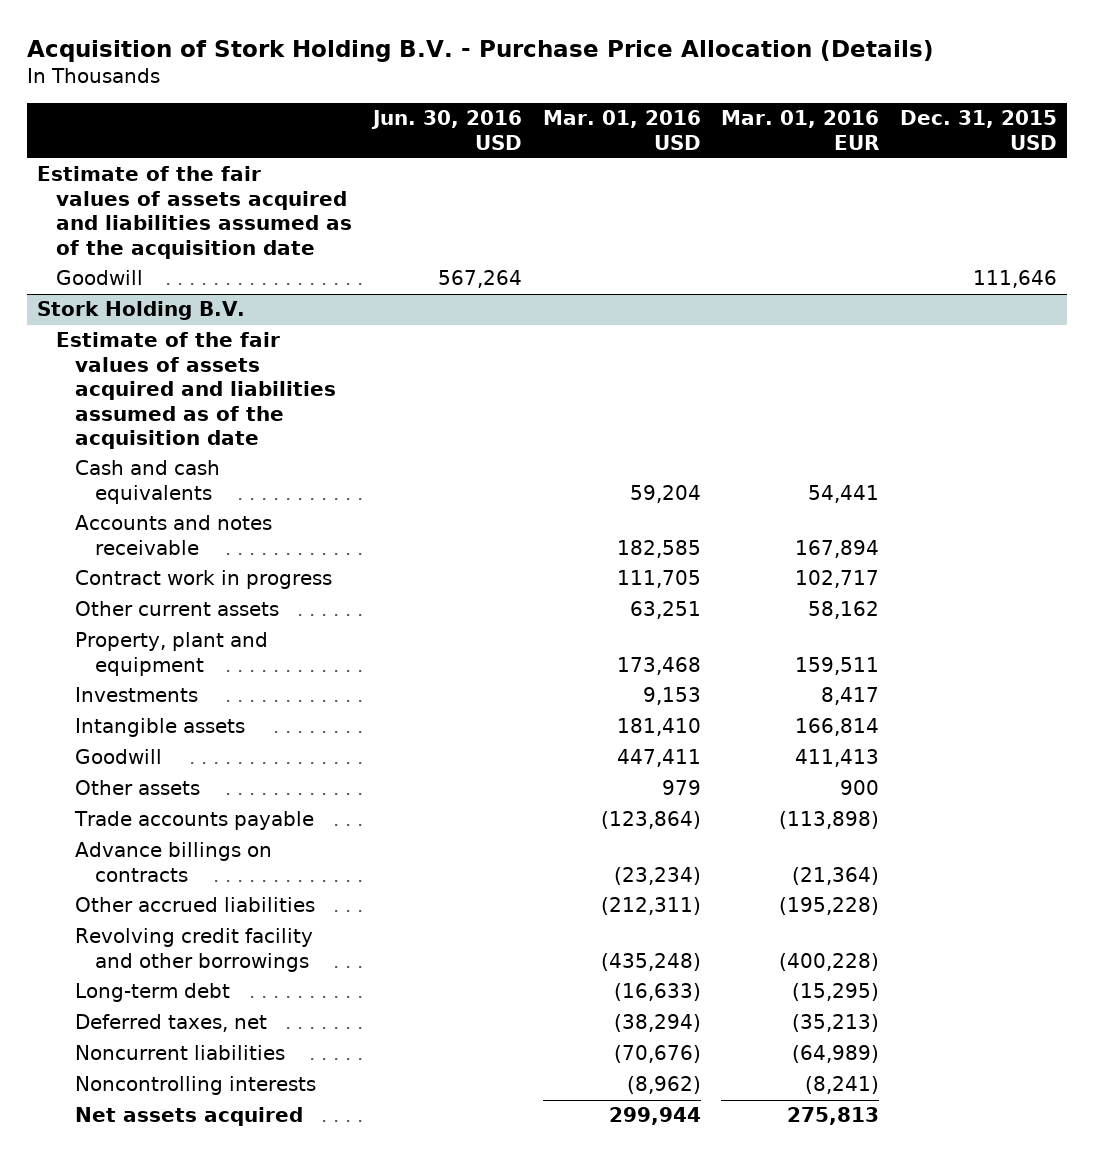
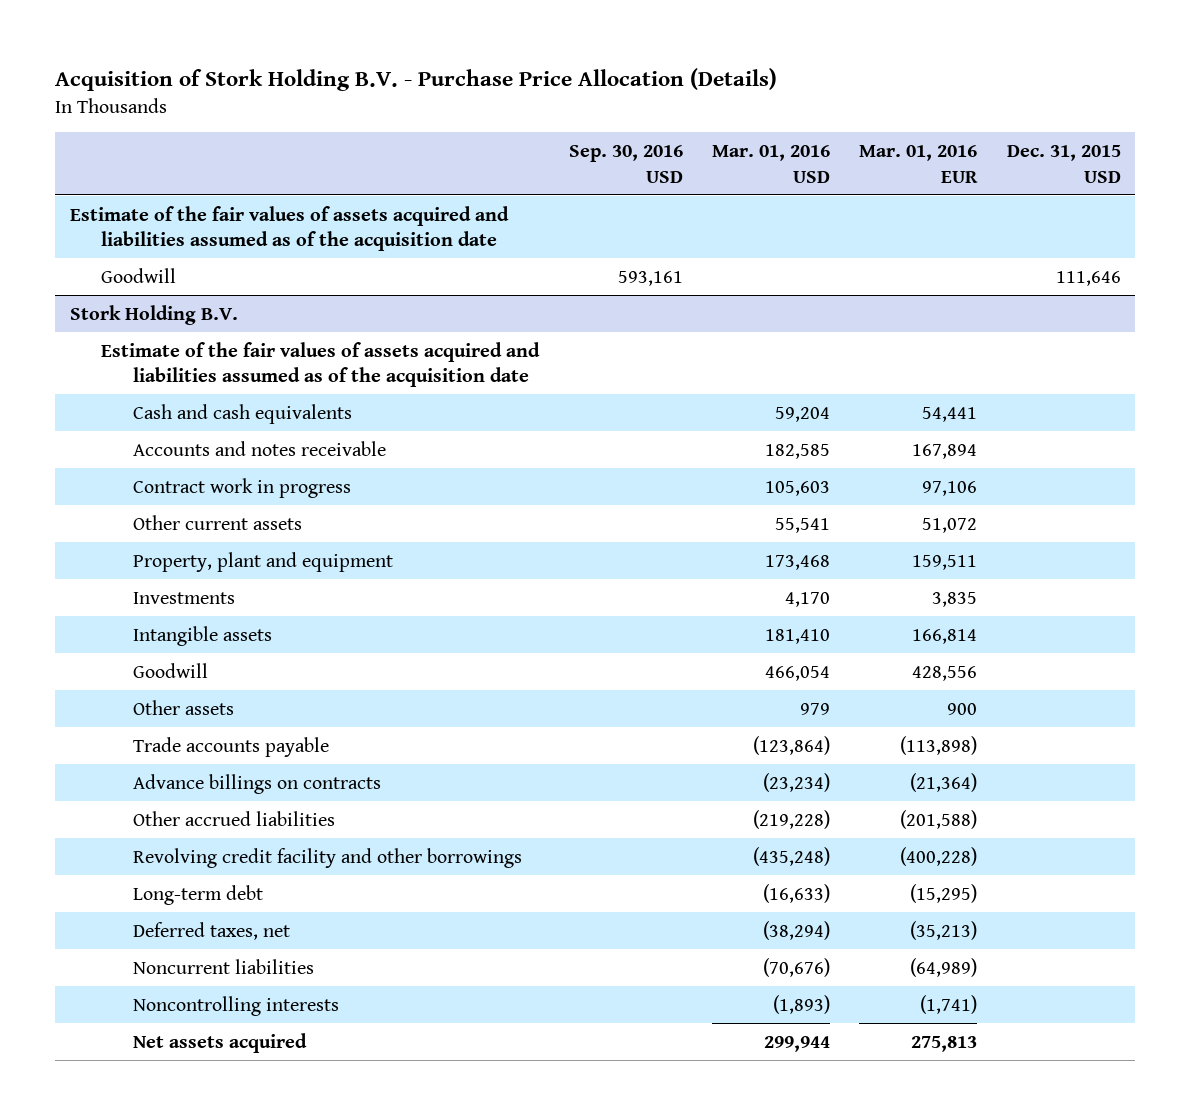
[370,110,522,150] Jun. 30, 2016 USD -> none
none -> [568,145,683,183] Sep. 30, 2016 USD
[616,570,701,589] 111,705 -> [764,480,830,496] 105,603
[795,570,880,589] 102,717 -> [922,480,978,496] 97,106
[629,601,701,620] 63,251 -> [774,517,830,533] 55,541
[808,601,880,620] 58,162 -> [922,517,978,533] 51,072
[642,687,701,706] 9,153 -> [784,591,830,607] 4,170
[821,687,880,706] 8,417 -> [932,591,978,607] 3,835
[616,749,701,768] 447,411 -> [764,665,830,681] 466,054
[795,749,880,768] 411,413 -> [912,665,978,681] 428,556
[600,897,701,916] (212,311) -> [752,809,830,829] (219,228)
[779,897,880,916] (195,228) -> [900,809,978,829] (201,588)
[626,1076,701,1095] (8,962) -> [772,994,830,1014] (1,893)
[805,1076,880,1095] (8,241) -> [920,994,978,1014] (1,741)

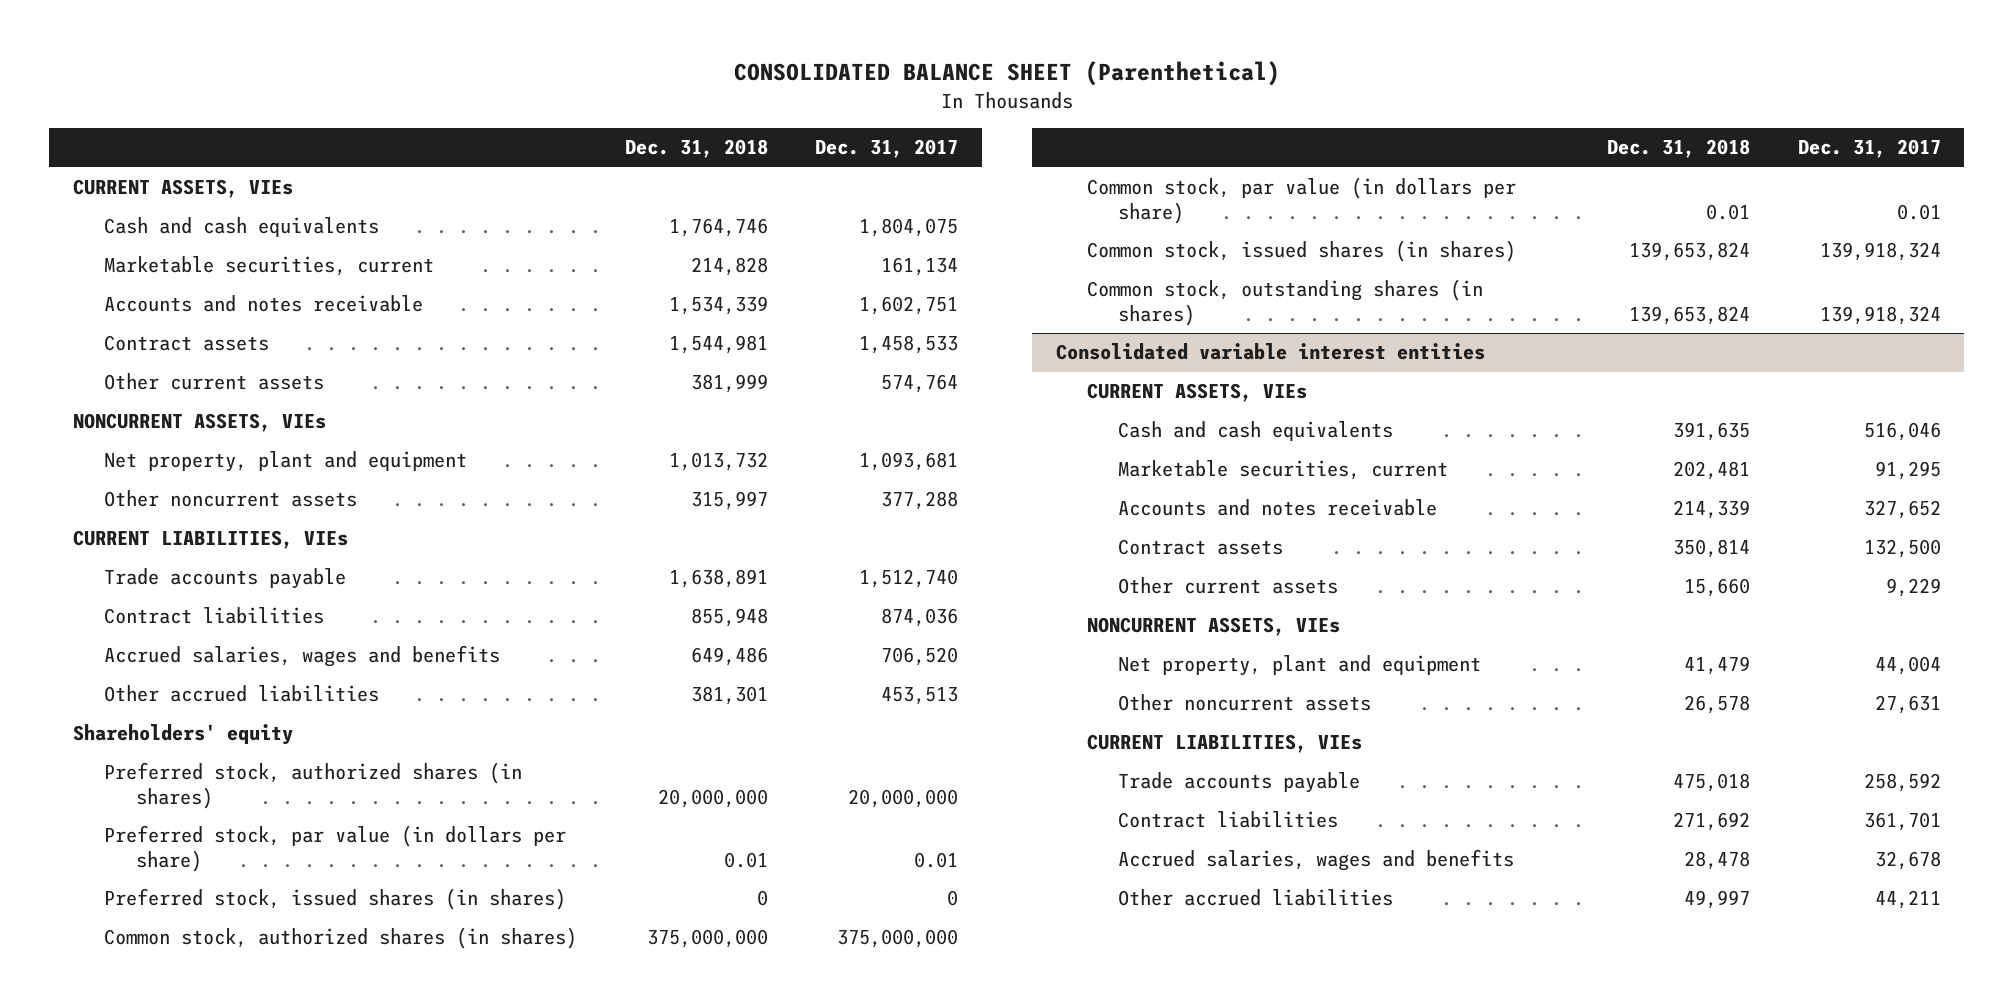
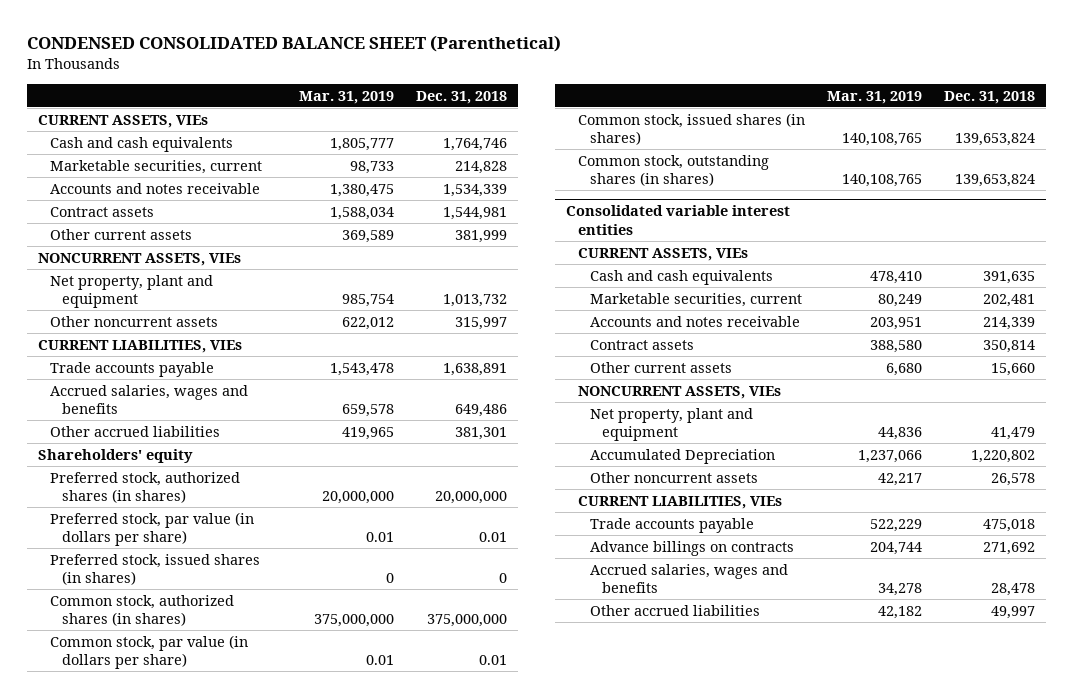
[733,61,1280,87] CONSOLIDATED BALANCE SHEET (Parenthetical) -> [26,35,561,53] CONDENSED CONSOLIDATED BALANCE SHEET (Parenthetical)
[815,139,959,159] Dec. 31, 2017 -> none
none -> [298,90,394,104] Mar. 31, 2019
[104,607,325,625] Contract liabilities -> none
none -> [590,448,776,464] Accumulated Depreciation
[1118,811,1339,829] Contract liabilities -> [590,540,795,556] Advance billings on contracts

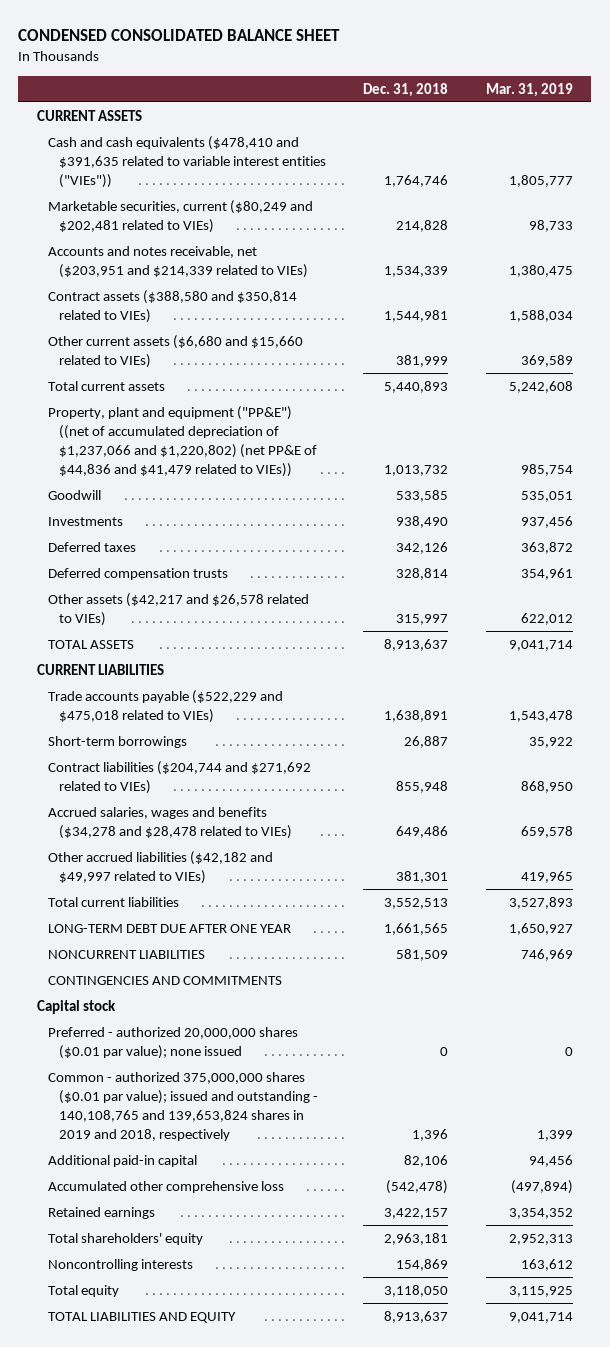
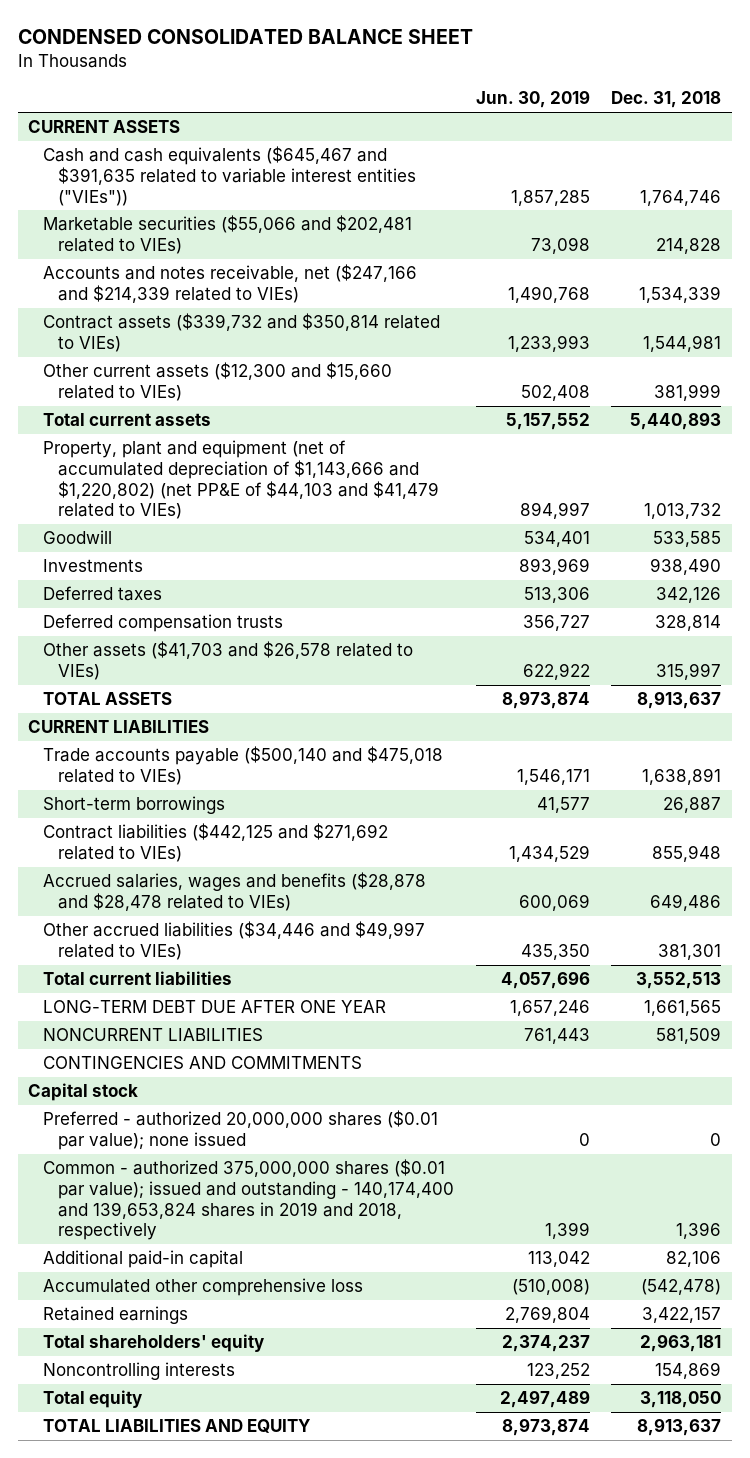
[485,82,573,97] Mar. 31, 2019 -> none
none -> [475,90,590,109] Jun. 30, 2019
[47,135,326,188] Cash and cash equivalents ($478,410 and $391,635 related to variable interest entities ("VIEs")) -> [43,146,417,206] Cash and cash equivalents ($645,467 and $391,635 related to variable interest entities ("VIEs"))
[47,199,313,233] Marketable securities, current ($80,249 and $202,481 related to VIEs) -> [43,215,413,254] Marketable securities ($55,066 and $202,481 related to VIEs)
[47,245,308,278] Accounts and notes receivable, net ($203,951 and $214,339 related to VIEs) -> [43,264,418,303] Accounts and notes receivable, net ($247,166 and $214,339 related to VIEs)
[47,289,297,323] Contract assets ($388,580 and $350,814 related to VIEs) -> [43,313,441,352] Contract assets ($339,732 and $350,814 related to VIEs)
[47,334,303,368] Other current assets ($6,680 and $15,660 related to VIEs) -> [43,362,393,401] Other current assets ($12,300 and $15,660 related to VIEs)
[47,405,317,477] Property, plant and equipment ("PP&E") ((net of accumulated depreciation of $1,237,066 and $1,220,802) (net PP&E of $44,836 and $41,479 related to VIEs)) -> [43,440,440,520] Property, plant and equipment (net of accumulated depreciation of $1,143,666 and $1,220,802) (net PP&E of $44,103 and $41,479 related to VIEs)
[47,592,309,626] Other assets ($42,217 and $26,578 related to VIEs) -> [43,641,414,680] Other assets ($41,703 and $26,578 related to VIEs)
[47,689,283,723] Trade accounts payable ($522,229 and $475,018 related to VIEs) -> [43,746,444,785] Trade accounts payable ($500,140 and $475,018 related to VIEs)
[47,760,311,794] Contract liabilities ($204,744 and $271,692 related to VIEs) -> [43,823,389,862] Contract liabilities ($442,125 and $271,692 related to VIEs)
[47,806,292,839] Accrued salaries, wages and benefits ($34,278 and $28,478 related to VIEs) -> [43,872,427,911] Accrued salaries, wages and benefits ($28,878 and $28,478 related to VIEs)
[47,850,273,884] Other accrued liabilities ($42,182 and $49,997 related to VIEs) -> [43,921,426,960] Other accrued liabilities ($34,446 and $49,997 related to VIEs)
[47,1071,318,1141] Common - authorized 375,000,000 shares ($0.01 par value); issued and outstanding - 140,108,765 and 139,653,824 shares in 2019 and 2018, respectively -> [43,1159,455,1241] Common - authorized 375,000,000 shares ($0.01 par value); issued and outstanding - 140,174,400 and 139,653,824 shares in 2019 and 2018, respectively

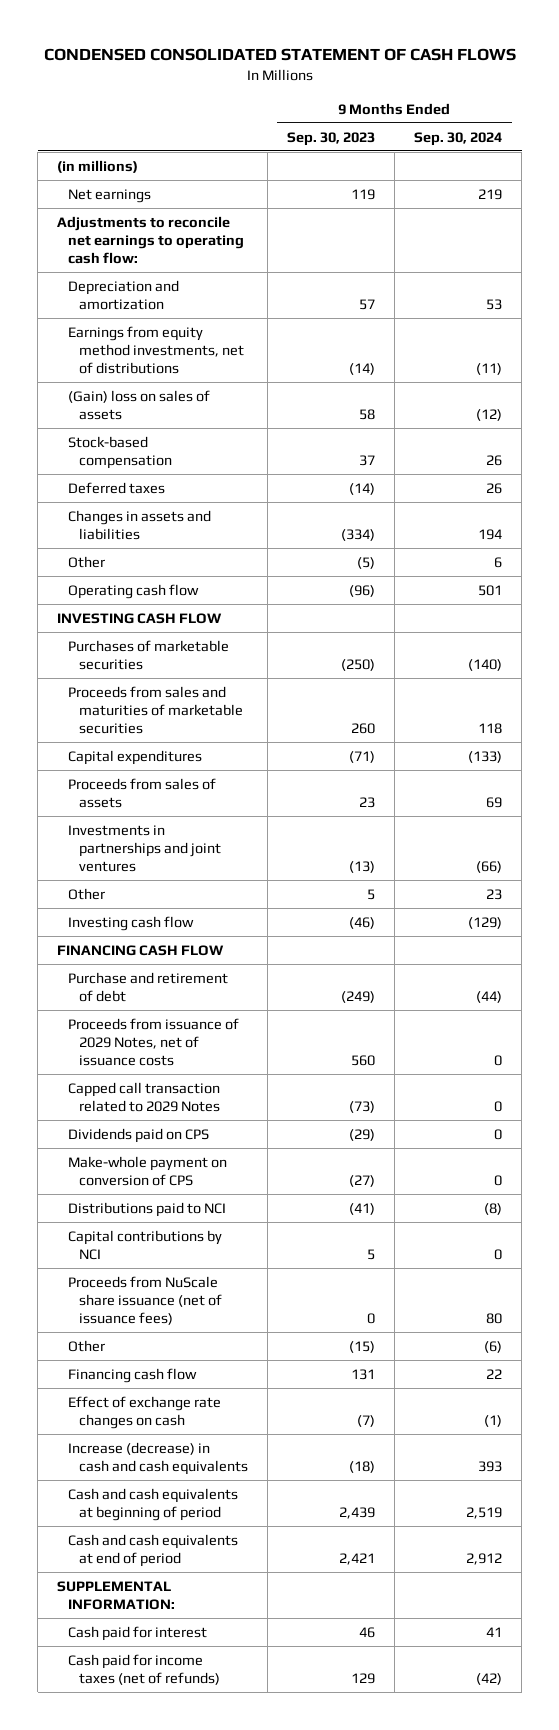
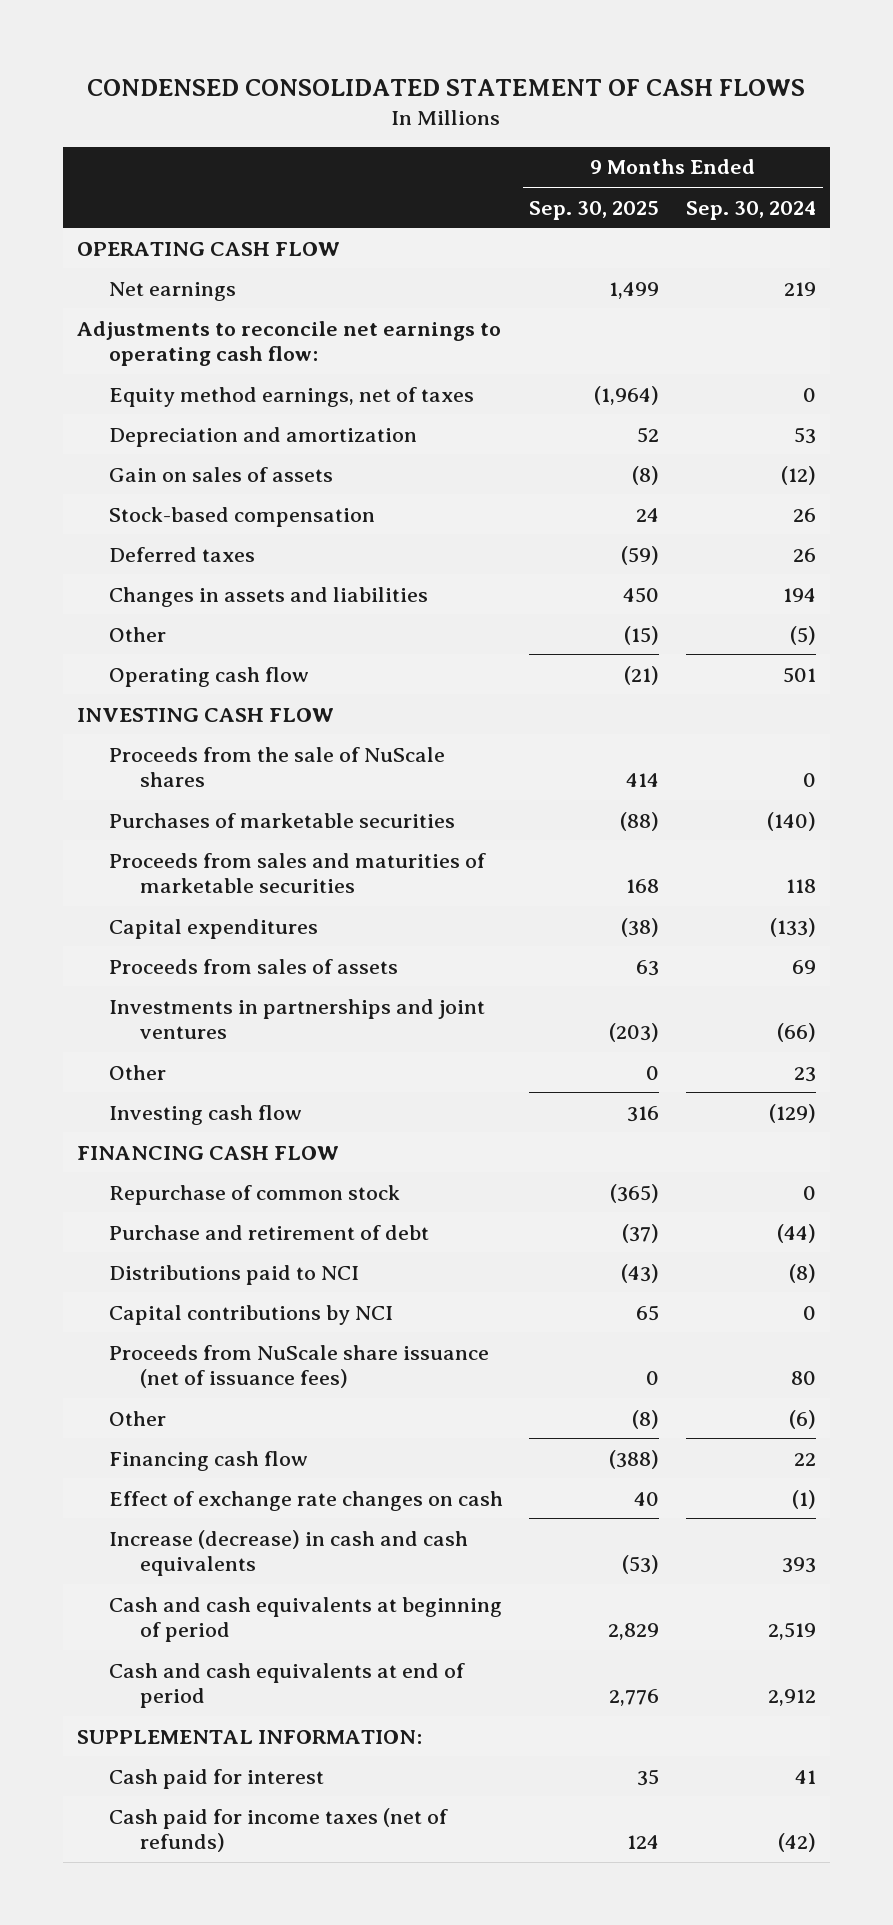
[286,131,375,146] Sep. 30, 2023 -> none
none -> [529,200,660,220] Sep. 30, 2025
[57,159,139,173] (in millions) -> [76,241,340,256] OPERATING CASH FLOW
none -> [108,386,474,407] Equity method earnings, net of taxes
[67,325,244,374] Earnings from equity method investments, net of distributions -> none
[67,389,210,420] (Gain) loss on sales of assets -> [108,466,333,482] Gain on sales of assets
[493,556,502,568] 6 -> [790,625,817,645] (5)
none -> [108,746,445,787] Proceeds from the sale of NuScale shares
none -> [108,1184,400,1205] Repurchase of common stock
[67,1017,239,1066] Proceeds from issuance of 2029 Notes, net of issuance costs -> none
[67,1081,220,1112] Capped call transaction related to 2029 Notes -> none
[67,1127,209,1143] Dividends paid on CPS -> none
[67,1155,227,1186] Make-whole payment on conversion of CPS -> none

